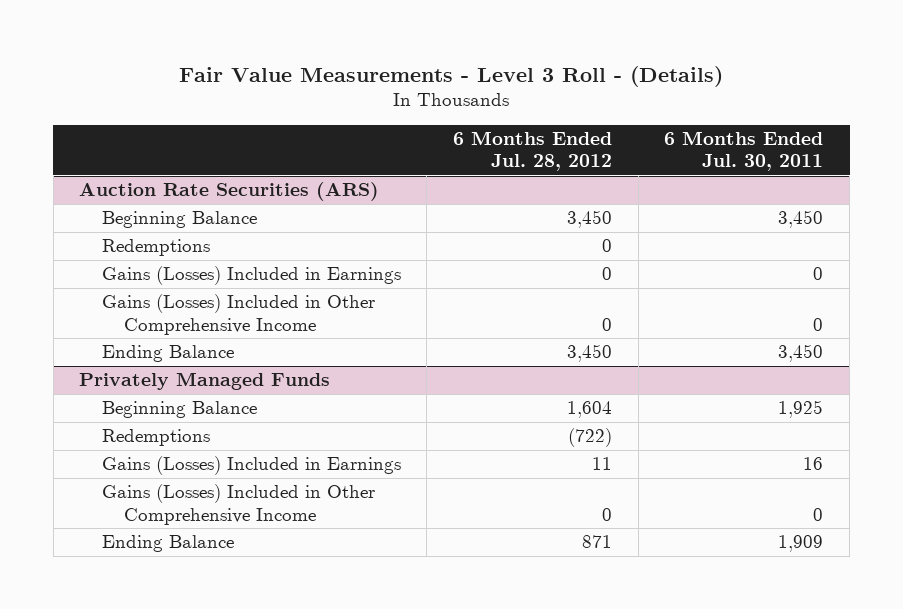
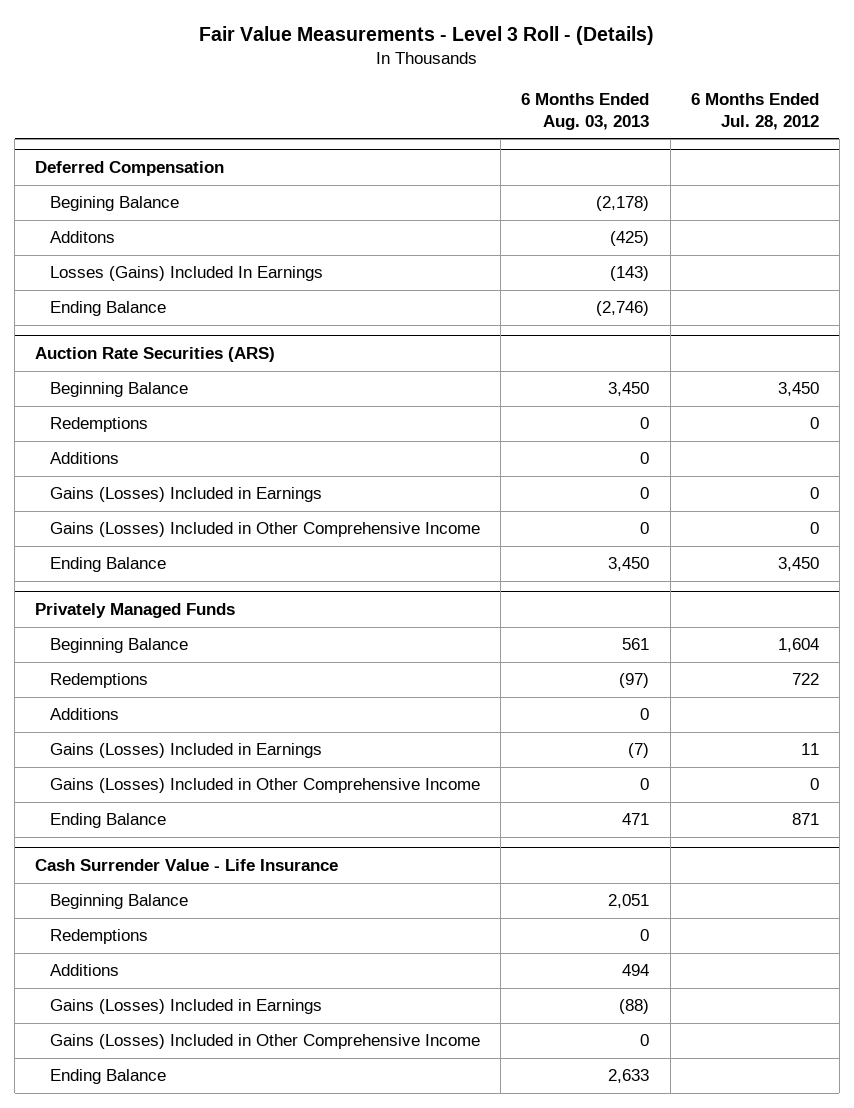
[664,130,824,172] 6 Months Ended Jul. 30, 2011 -> none
none -> [521,92,650,130] 6 Months Ended Aug. 03, 2013
none -> [35,161,225,177] Deferred Compensation
none -> [50,196,180,212] Begining Balance
none -> [50,231,116,244] Additons
none -> [50,266,324,282] Losses (Gains) Included In Earnings
none -> [50,301,167,317] Ending Balance
none -> [50,452,120,465] Additions
[568,428,613,448] (722) -> [791,673,819,686] 722
none -> [50,708,120,721] Additions
none -> [35,859,339,872] Cash Surrender Value - Life Insurance
none -> [50,894,189,910] Beginning Balance
none -> [50,929,149,945] Redemptions
none -> [50,964,120,977] Additions
none -> [50,999,323,1015] Gains (Losses) Included in Earnings
none -> [50,1034,481,1050] Gains (Losses) Included in Other Comprehensive Income
none -> [50,1069,167,1085] Ending Balance

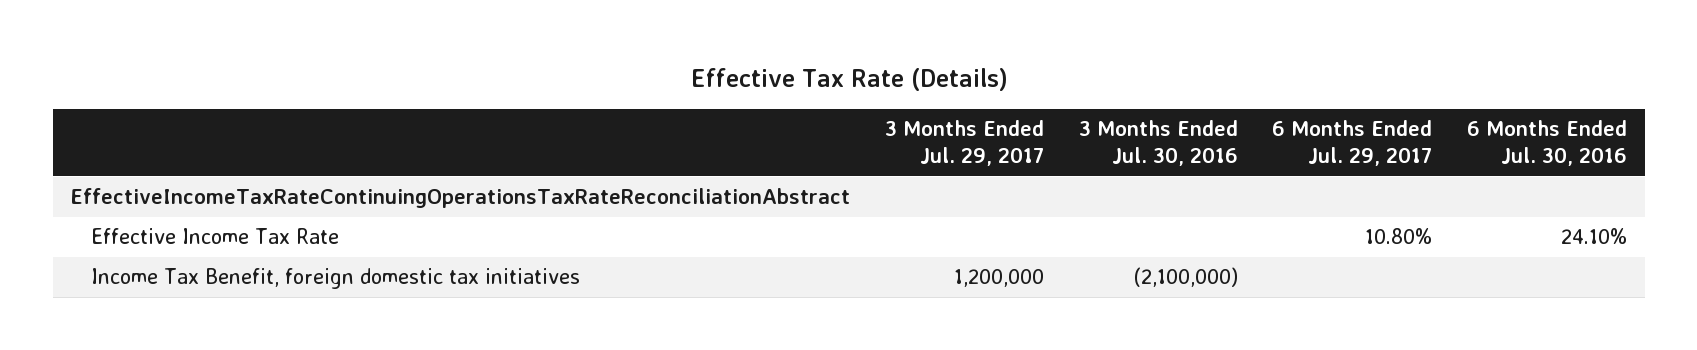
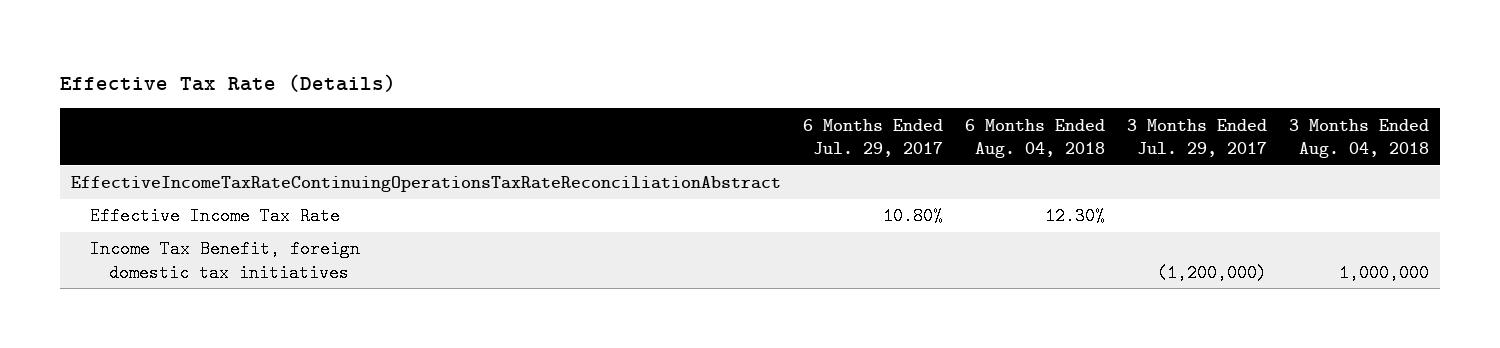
[1078,120,1238,167] 3 Months Ended Jul. 30, 2016 -> none
[1467,120,1628,167] 6 Months Ended Jul. 30, 2016 -> none
none -> [965,118,1106,159] 6 Months Ended Aug. 04, 2018
none -> [1288,118,1429,159] 3 Months Ended Aug. 04, 2018
[953,269,1044,288] 1,200,000 -> [1156,263,1267,282] (1,200,000)

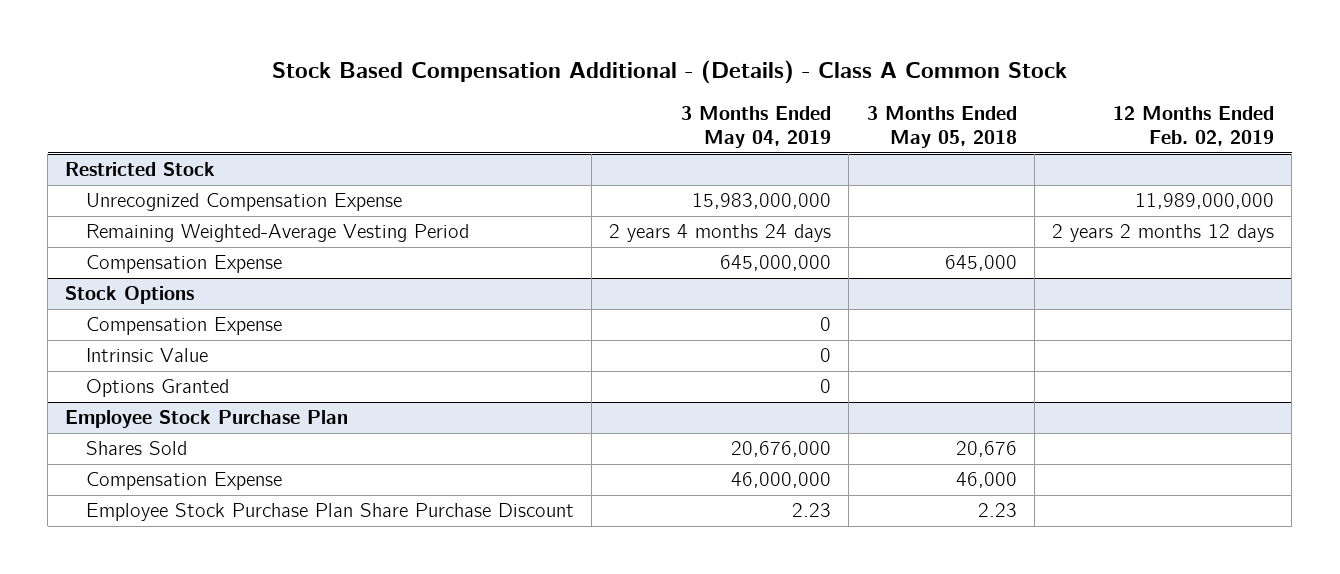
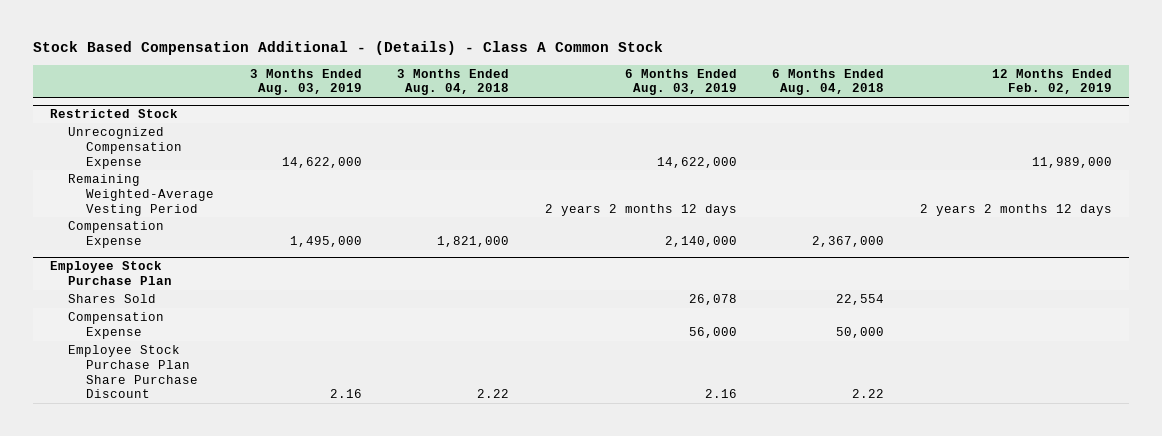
[681,106,832,149] 3 Months Ended May 04, 2019 -> none
[866,106,1017,149] 3 Months Ended May 05, 2018 -> none
none -> [249,68,362,96] 3 Months Ended Aug. 03, 2019
none -> [397,68,510,96] 3 Months Ended Aug. 04, 2018
none -> [624,68,737,96] 6 Months Ended Aug. 03, 2019
none -> [772,68,885,96] 6 Months Ended Aug. 04, 2018
[1135,193,1275,210] 11,989,000,000 -> [1031,156,1112,168] 11,989,000
[65,286,195,305] Stock Options -> none
[85,317,282,336] Compensation Expense -> none
[85,348,208,363] Intrinsic Value -> none
[85,379,229,398] Options Granted -> none

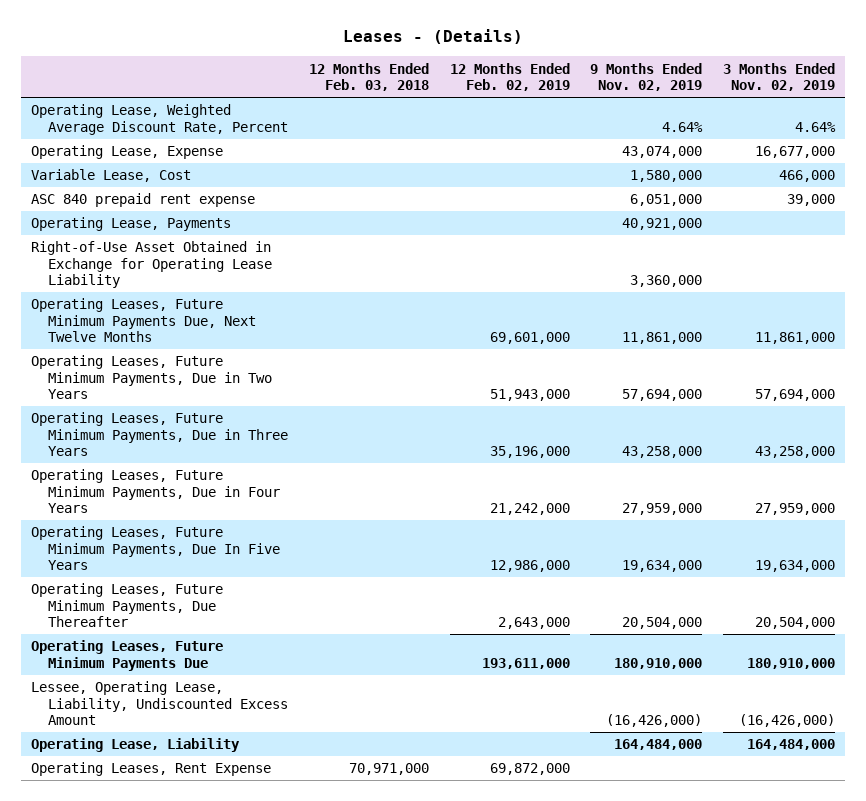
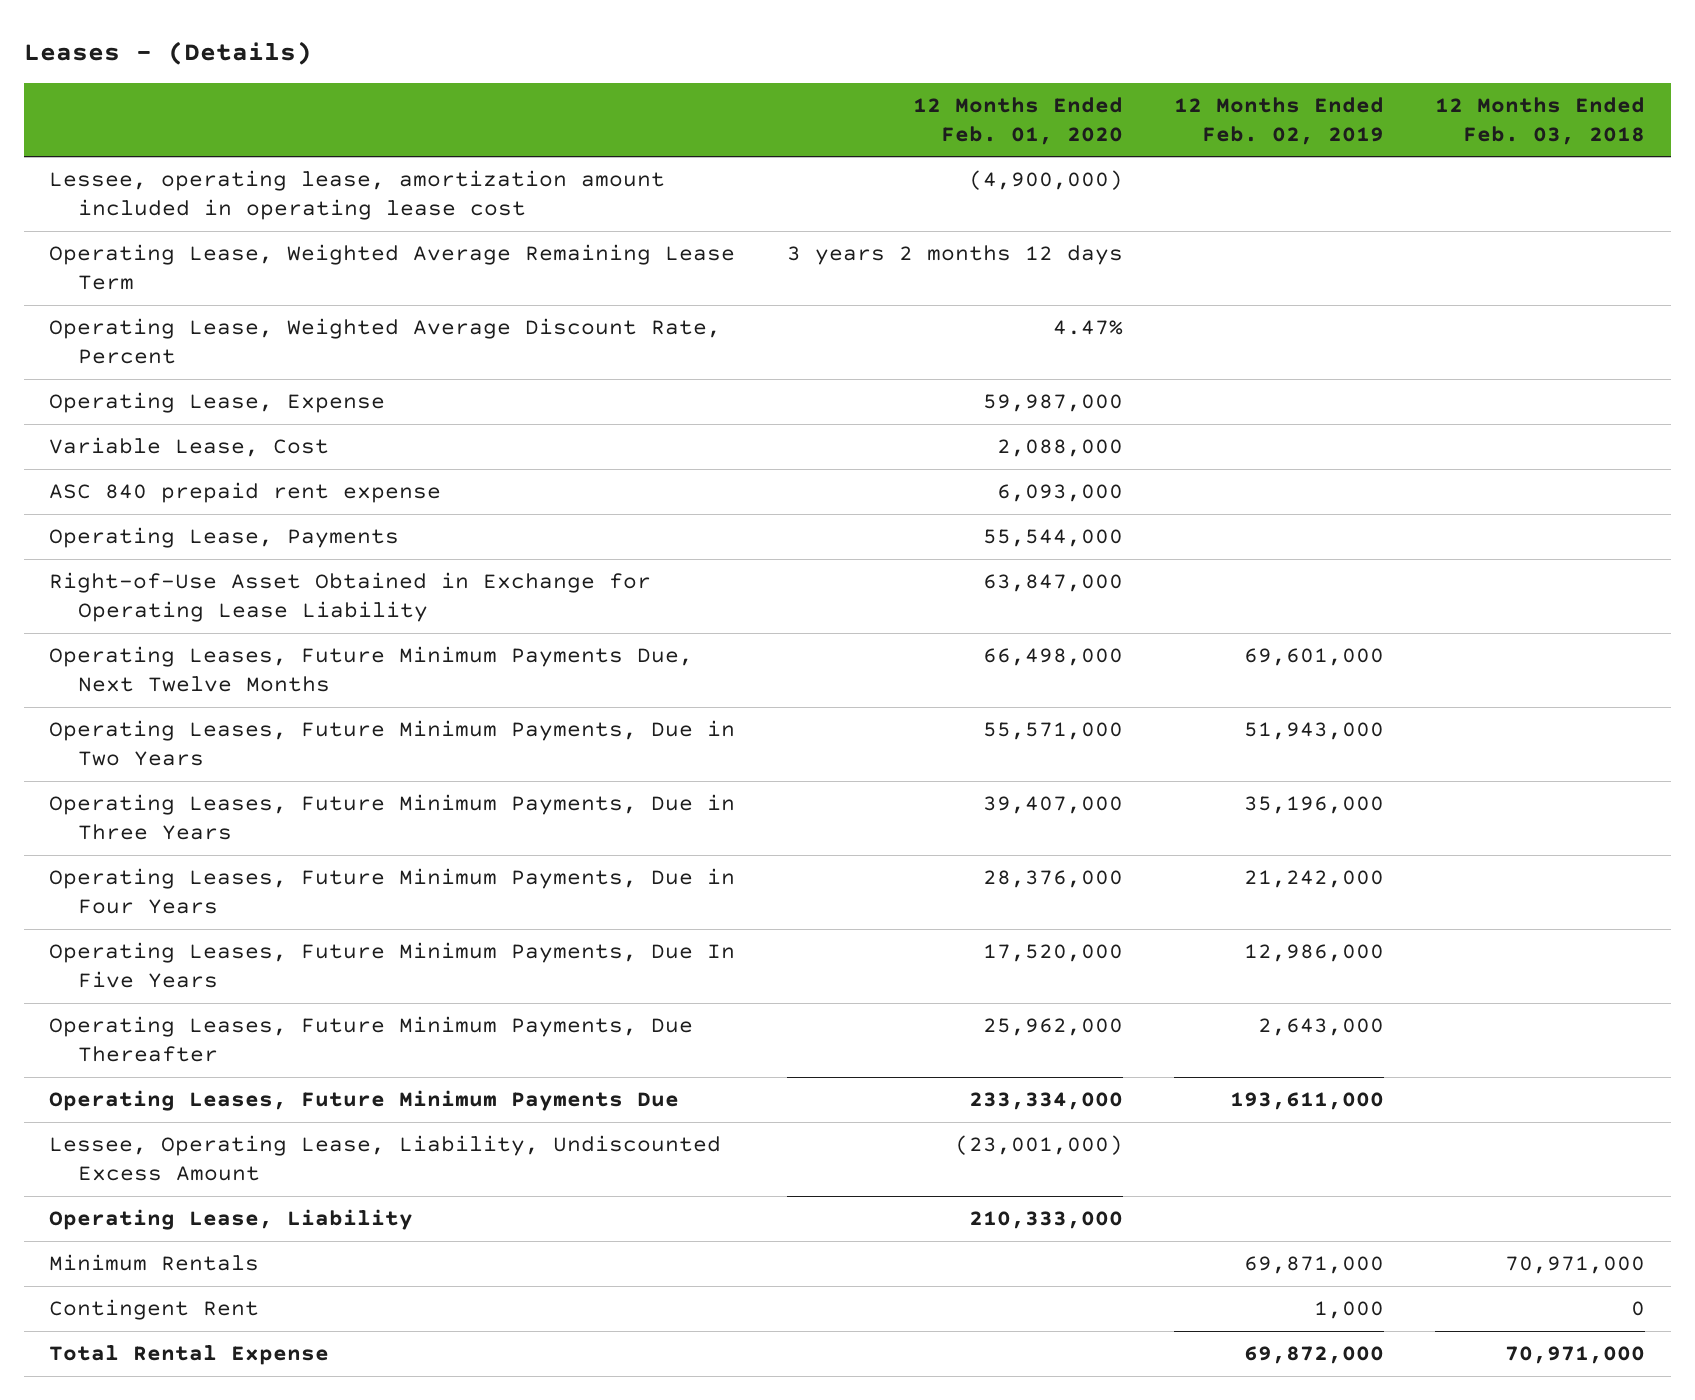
[590,62,703,92] 9 Months Ended Nov. 02, 2019 -> none
[723,62,836,92] 3 Months Ended Nov. 02, 2019 -> none
none -> [912,96,1123,145] 12 Months Ended Feb. 01, 2020
none -> [49,170,666,221] Lessee, operating lease, amortization amount included in operating lease cost
none -> [49,244,736,291] Operating Lease, Weighted Average Remaining Lease Term
none -> [49,1254,260,1272] Minimum Rentals
none -> [49,1299,260,1321] Contingent Rent
[30,762,271,777] Operating Leases, Rent Expense -> [49,1345,330,1366] Total Rental Expense

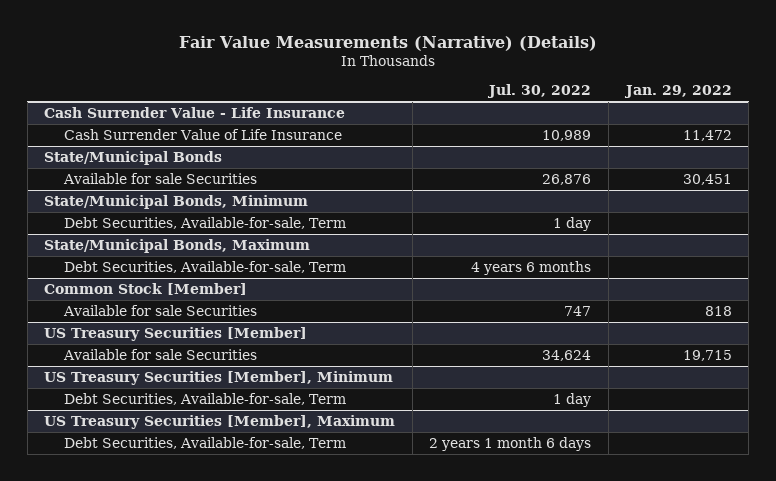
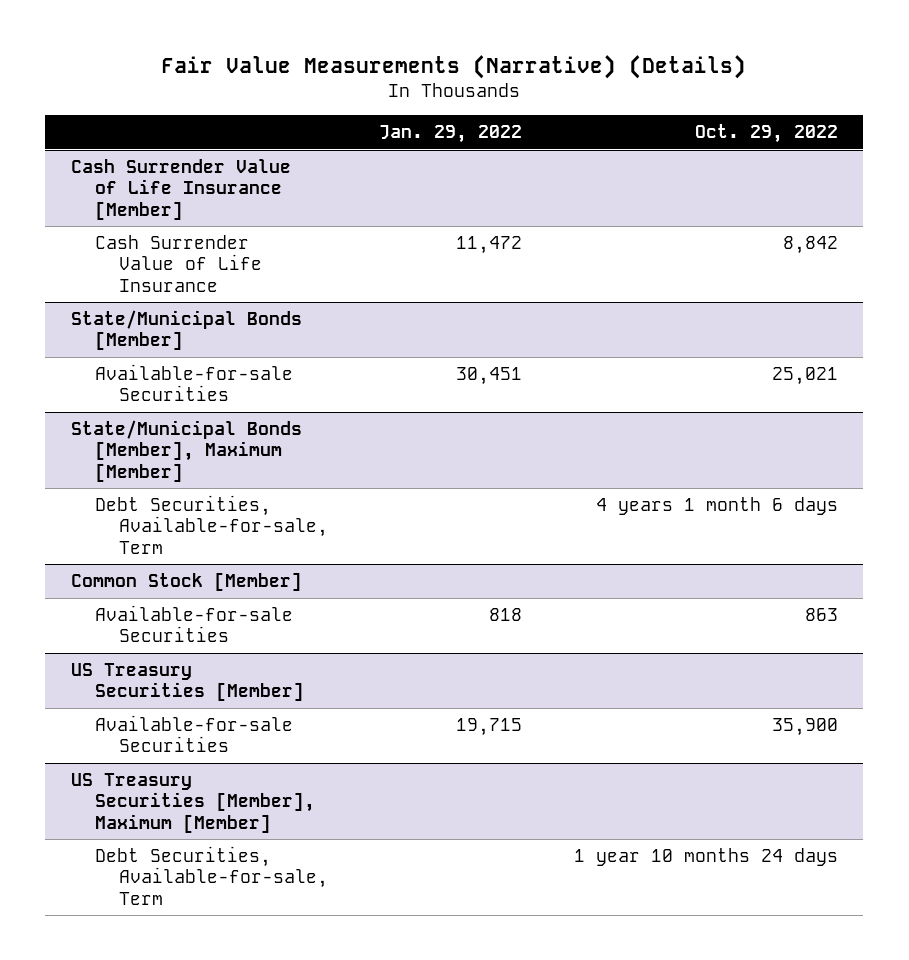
[487,84,592,99] Jul. 30, 2022 -> none
none -> [694,124,838,144] Oct. 29, 2022
[44,106,346,118] Cash Surrender Value - Life Insurance -> [71,159,292,220] Cash Surrender Value of Life Insurance [Member]
[44,194,309,209] State/Municipal Bonds, Minimum -> none
[63,216,346,229] Debt Securities, Available-for-sale, Term -> none
[44,150,223,165] State/Municipal Bonds -> [71,310,303,351] State/Municipal Bonds [Member]
[62,172,257,184] Available for sale Securities -> [95,364,294,402] Available-for-sale Securities
[44,238,311,253] State/Municipal Bonds, Maximum -> [71,420,303,482] State/Municipal Bonds [Member], Maximum [Member]
[62,304,257,316] Available for sale Securities -> [95,605,294,643] Available-for-sale Securities
[44,370,394,385] US Treasury Securities [Member], Minimum -> none
[63,392,346,405] Debt Securities, Available-for-sale, Term -> none
[62,348,257,360] Available for sale Securities -> [95,715,294,753] Available-for-sale Securities
[44,414,396,429] US Treasury Securities [Member], Maximum -> [71,773,316,833] US Treasury Securities [Member], Maximum [Member]

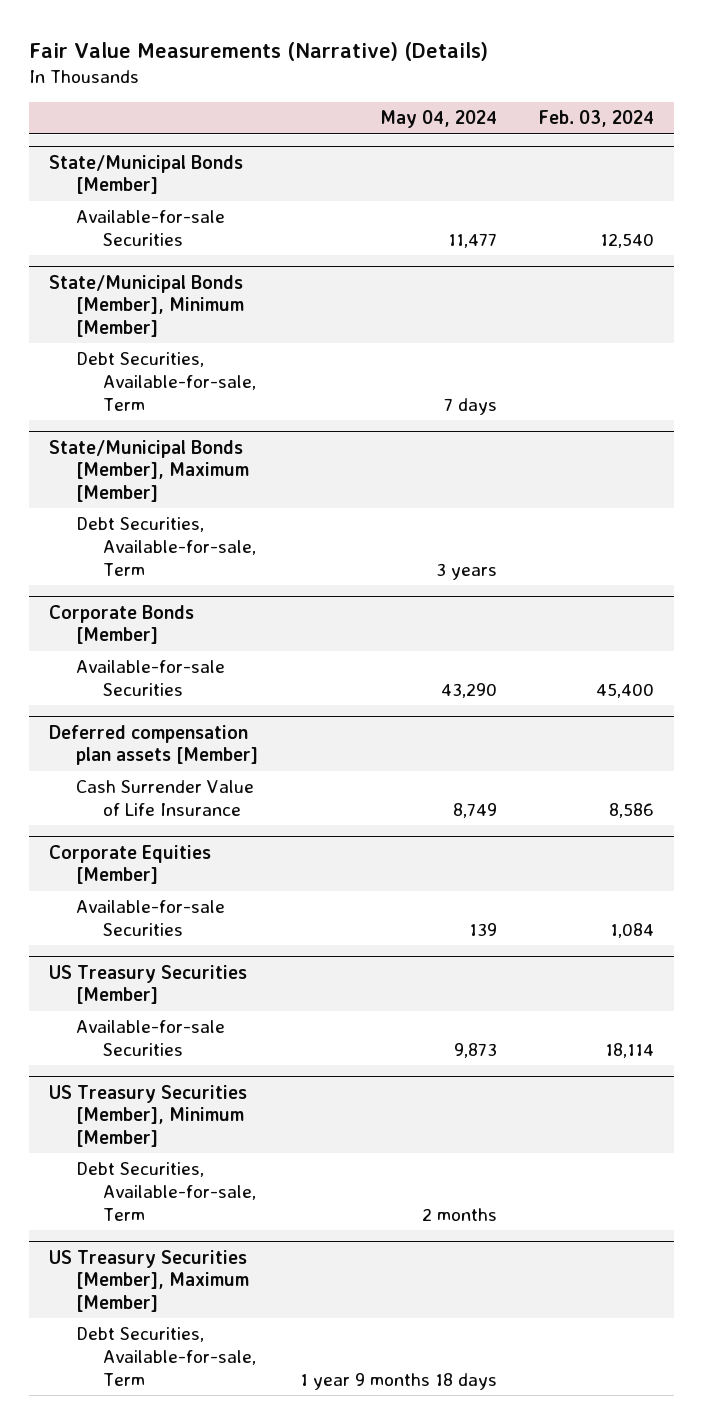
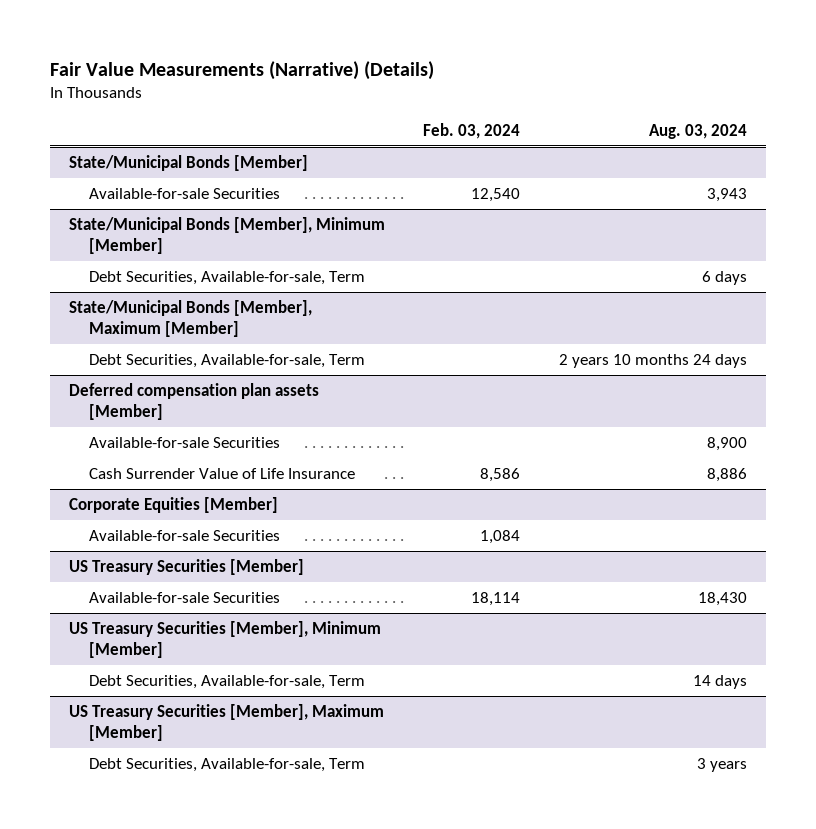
[379,110,497,129] May 04, 2024 -> none
none -> [648,123,747,139] Aug. 03, 2024
[49,604,195,645] Corporate Bonds [Member] -> none
[76,660,226,696] Available-for-sale Securities -> none
none -> [89,436,281,448] Available-for-sale Securities

